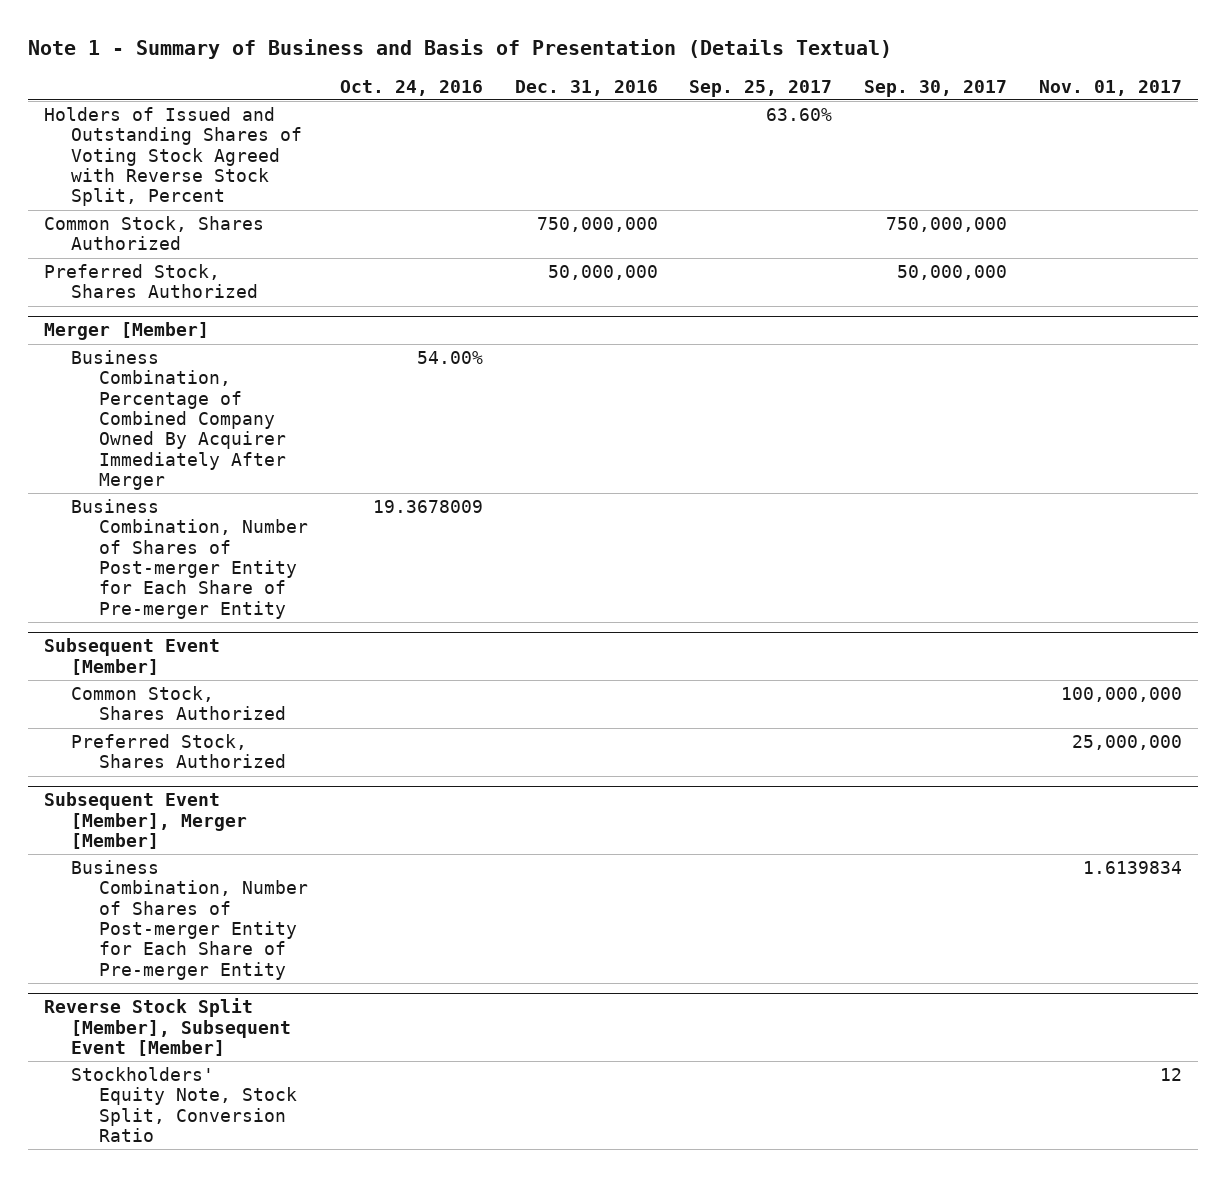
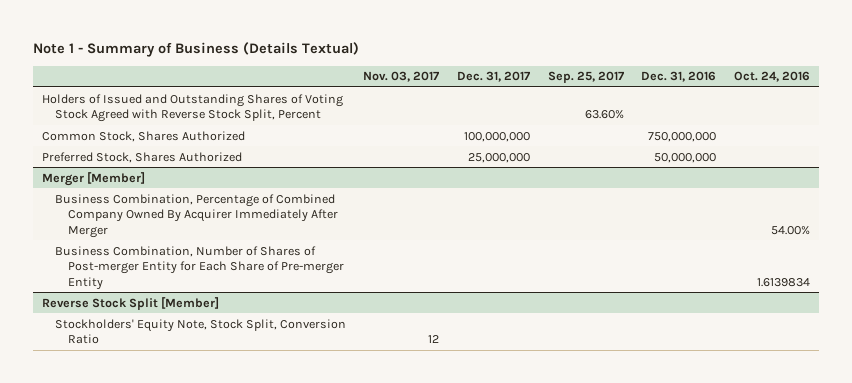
[27,38,892,59] Note 1 - Summary of Business and Basis of Presentation (Details Textual) -> [33,41,360,57] Note 1 - Summary of Business (Details Textual)
[864,79,1008,97] Sep. 30, 2017 -> none
[1039,79,1183,96] Nov. 01, 2017 -> none
none -> [363,71,440,83] Nov. 03, 2017
none -> [457,71,531,83] Dec. 31, 2017
[43,638,220,675] Subsequent Event [Member] -> none
[71,686,286,721] Common Stock, Shares Authorized -> none
[71,734,286,769] Preferred Stock, Shares Authorized -> none
[43,792,248,849] Subsequent Event [Member], Merger [Member] -> none
[71,860,308,980] Business Combination, Number of Shares of Post-merger Entity for Each Share of Pre-merger Entity -> none
[372,500,483,514] 19.3678009 -> [756,277,810,287] 1.6139834
[43,998,292,1056] Reverse Stock Split [Member], Subsequent Event [Member] -> [41,296,219,310] Reverse Stock Split [Member]

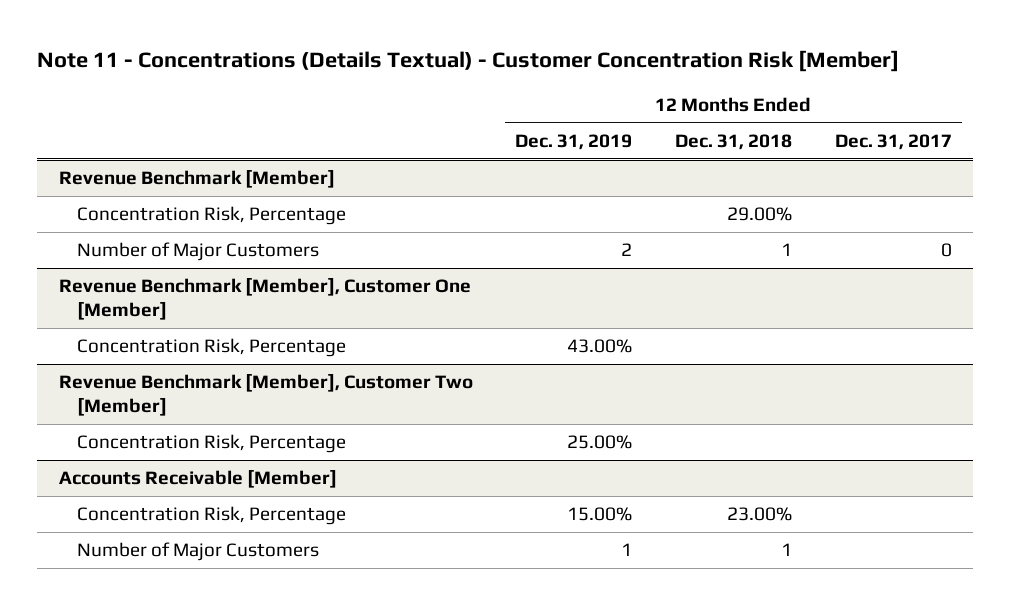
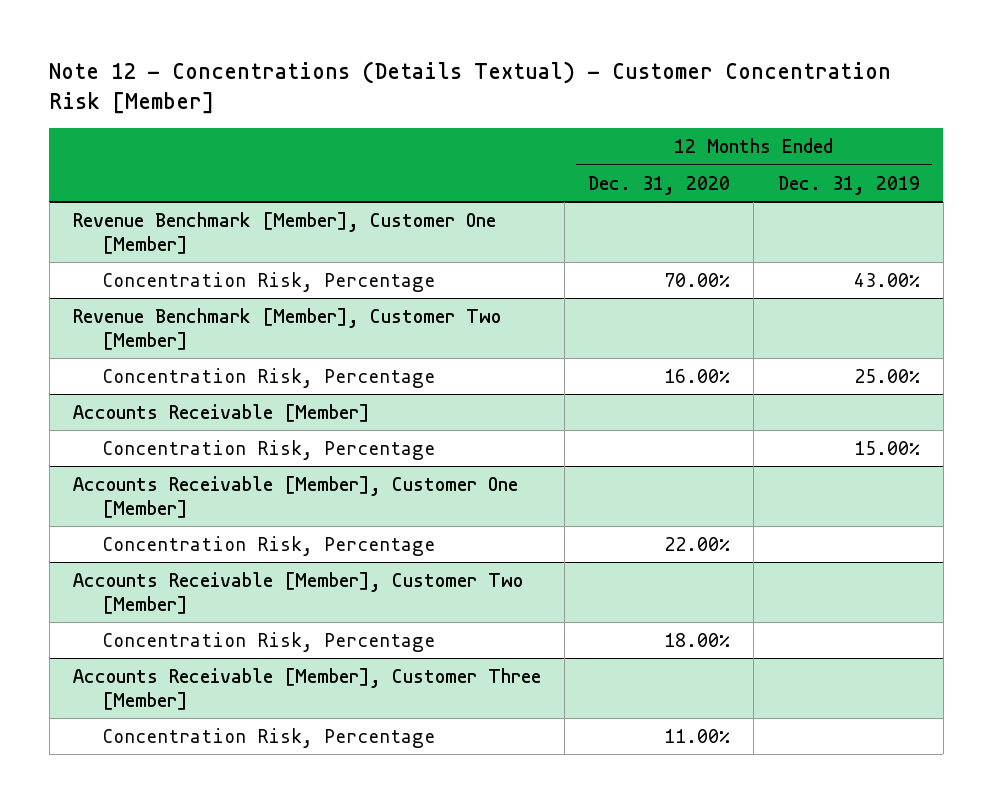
[37,50,900,73] Note 11 - Concentrations (Details Textual) - Customer Concentration Risk [Member] -> [49,61,892,115] Note 12 - Concentrations (Details Textual) - Customer Concentration Risk [Member]
[674,133,792,150] Dec. 31, 2018 -> none
[834,133,952,150] Dec. 31, 2017 -> none
none -> [588,175,731,195] Dec. 31, 2020
[58,170,335,189] Revenue Benchmark [Member] -> none
[76,206,346,226] Concentration Risk, Percentage -> none
[76,242,319,262] Number of Major Customers -> none
[76,542,319,562] Number of Major Customers -> none
none -> [72,475,518,518] Accounts Receivable [Member], Customer One [Member]
none -> [101,535,435,556] Concentration Risk, Percentage
none -> [72,571,523,614] Accounts Receivable [Member], Customer Two [Member]
none -> [101,631,435,652] Concentration Risk, Percentage
none -> [72,667,541,710] Accounts Receivable [Member], Customer Three [Member]
none -> [101,727,435,748] Concentration Risk, Percentage

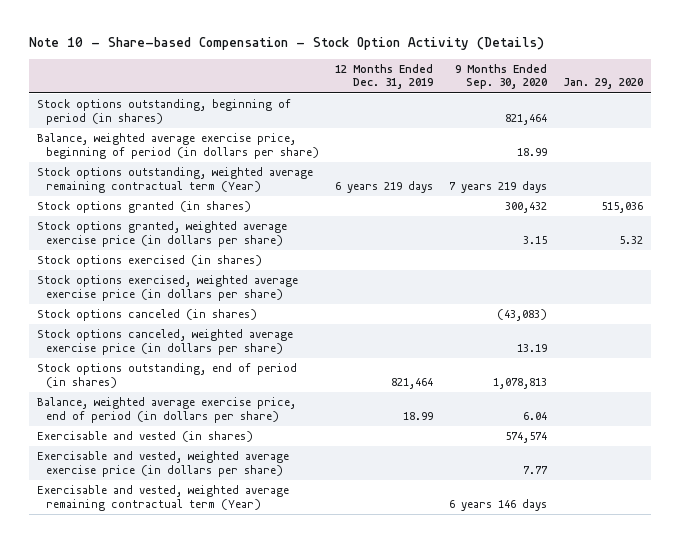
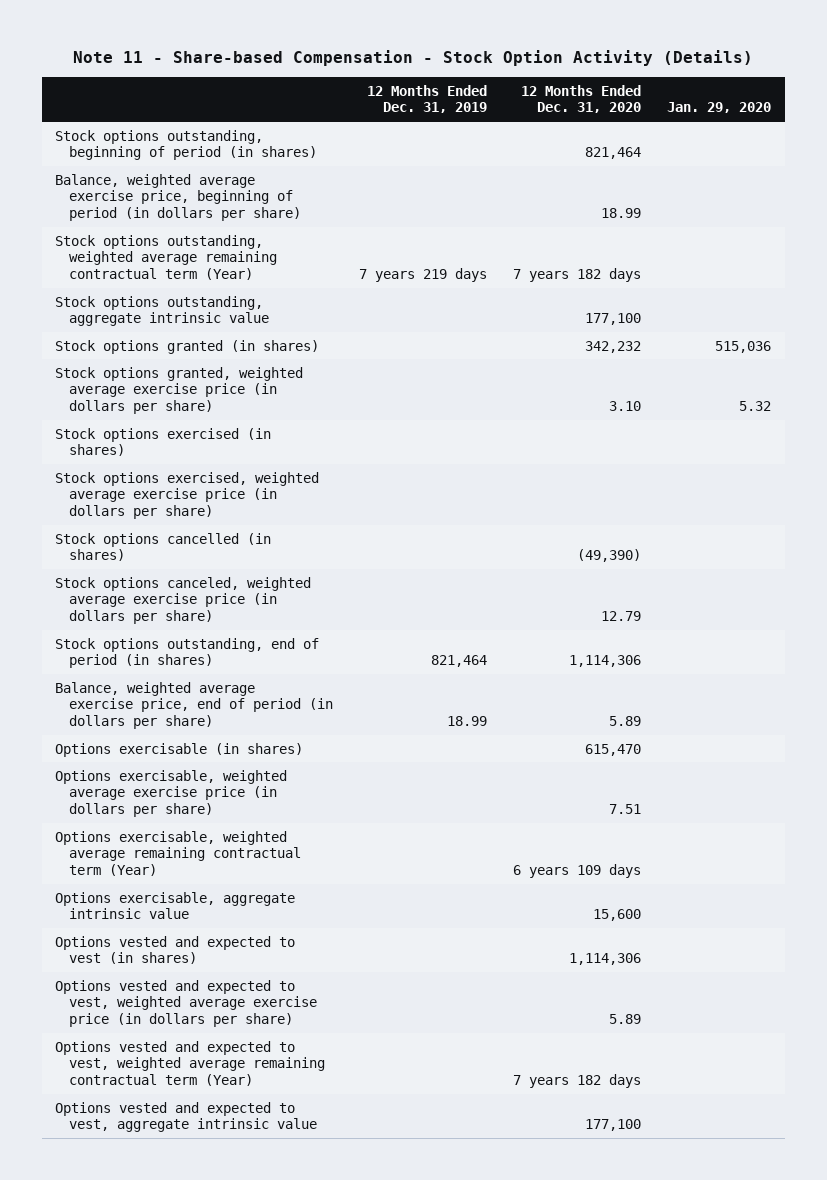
[29,37,545,51] Note 10 - Share-based Compensation - Stock Option Activity (Details) -> [73,50,754,67] Note 11 - Share-based Compensation - Stock Option Activity (Details)
[455,64,548,90] 9 Months Ended Sep. 30, 2020 -> none
none -> [521,84,642,114] 12 Months Ended Dec. 31, 2020
[335,180,434,193] 6 years 219 days -> [358,268,487,283] 7 years 219 days
none -> [55,295,269,327] Stock options outstanding, aggregate intrinsic value
[37,309,258,322] Stock options canceled (in shares) -> [55,532,272,562] Stock options cancelled (in shares)
[37,431,254,443] Exercisable and vested (in shares) -> [55,742,304,757] Options exercisable (in shares)
[37,451,290,477] Exercisable and vested, weighted average exercise price (in dollars per share) -> [55,769,288,818] Options exercisable, weighted average exercise price (in dollars per share)
[37,485,290,511] Exercisable and vested, weighted average remaining contractual term (Year) -> [55,830,301,877] Options exercisable, weighted average remaining contractual term (Year)
none -> [55,891,296,920] Options exercisable, aggregate intrinsic value
none -> [55,935,296,965] Options vested and expected to vest (in shares)
none -> [55,979,317,1028] Options vested and expected to vest, weighted average exercise price (in dollars per share)
none -> [55,1040,325,1087] Options vested and expected to vest, weighted average remaining contractual term (Year)
none -> [55,1101,317,1133] Options vested and expected to vest, aggregate intrinsic value

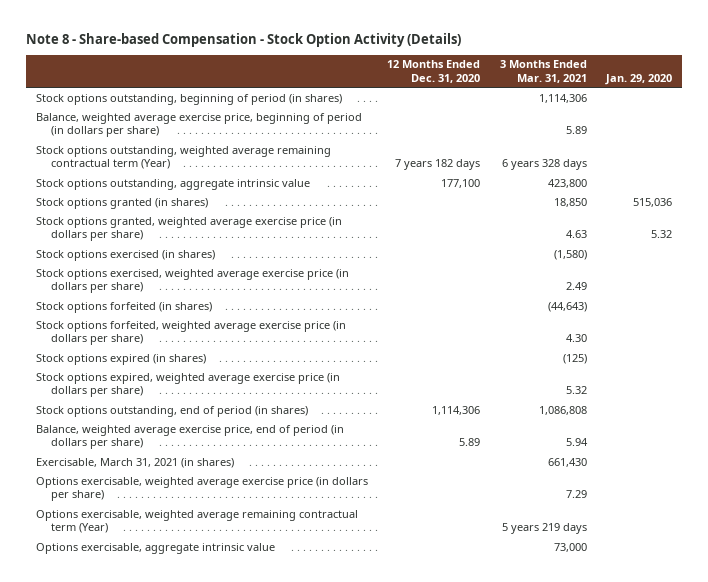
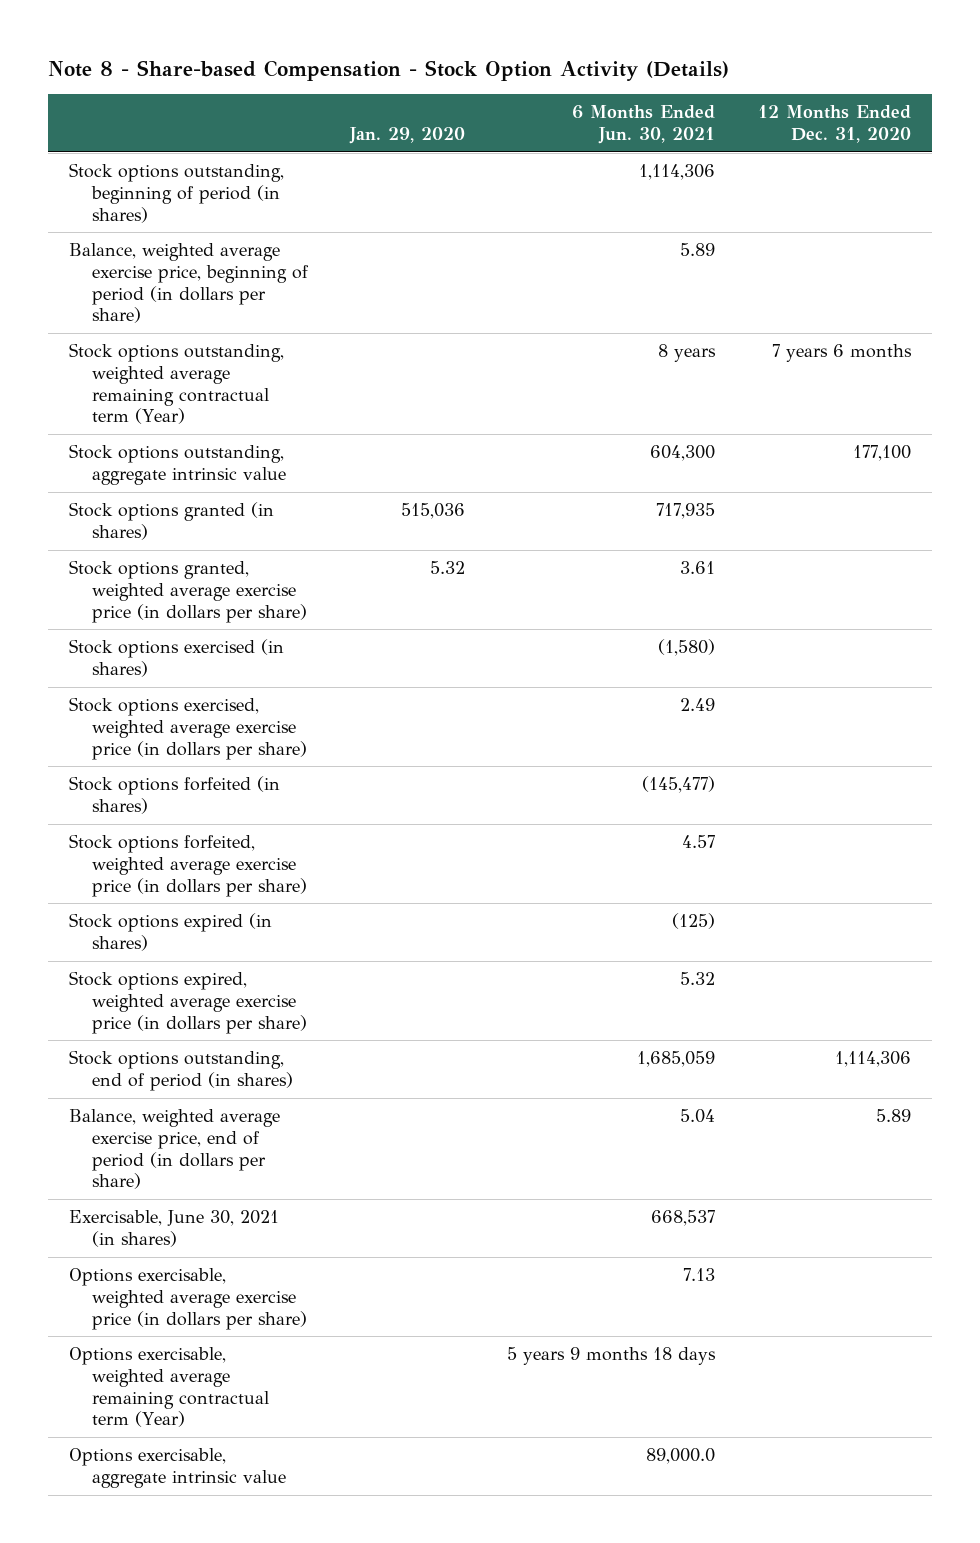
[499,60,587,83] 3 Months Ended Mar. 31, 2021 -> none
none -> [572,105,716,144] 6 Months Ended Jun. 30, 2021
[395,159,481,171] 7 years 182 days -> [771,344,912,363] 7 years 6 months
[35,457,234,468] Exercisable, March 31, 2021 (in shares) -> [69,1210,280,1247] Exercisable, June 30, 2021 (in shares)

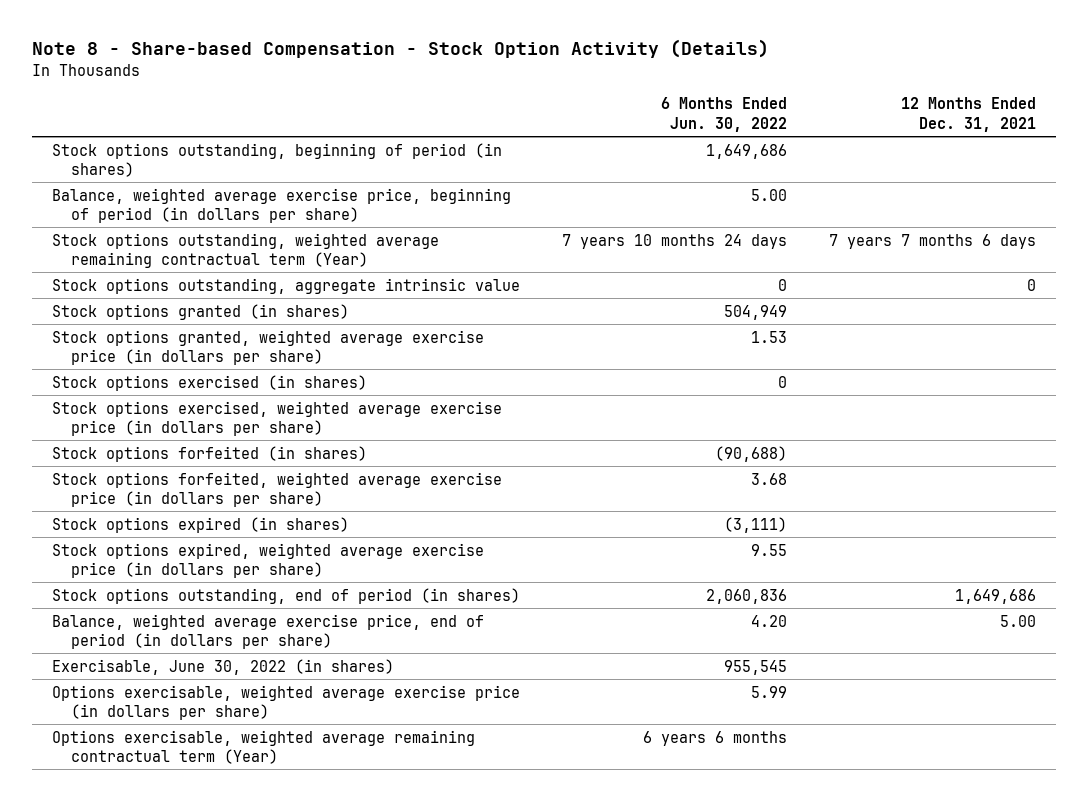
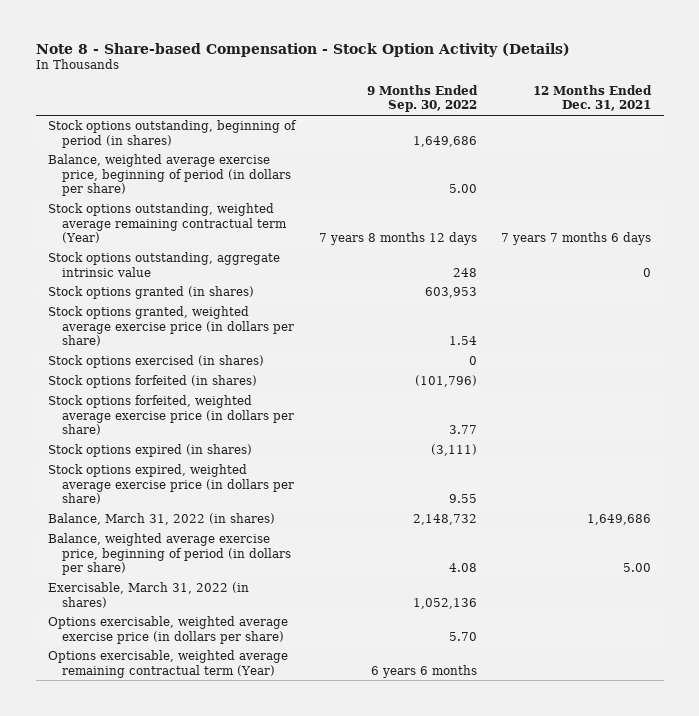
[661,97,788,132] 6 Months Ended Jun. 30, 2022 -> none
none -> [367,85,479,113] 9 Months Ended Sep. 30, 2022
[52,400,503,436] Stock options exercised, weighted average exercise price (in dollars per share) -> none
[52,587,521,604] Stock options outstanding, end of period (in shares) -> [47,513,275,526] Balance, March 31, 2022 (in shares)
[52,613,485,649] Balance, weighted average exercise price, end of period (in dollars per share) -> [47,533,291,575] Balance, weighted average exercise price, beginning of period (in dollars per share)
[52,658,395,675] Exercisable, June 30, 2022 (in shares) -> [47,582,249,608] Exercisable, March 31, 2022 (in shares)

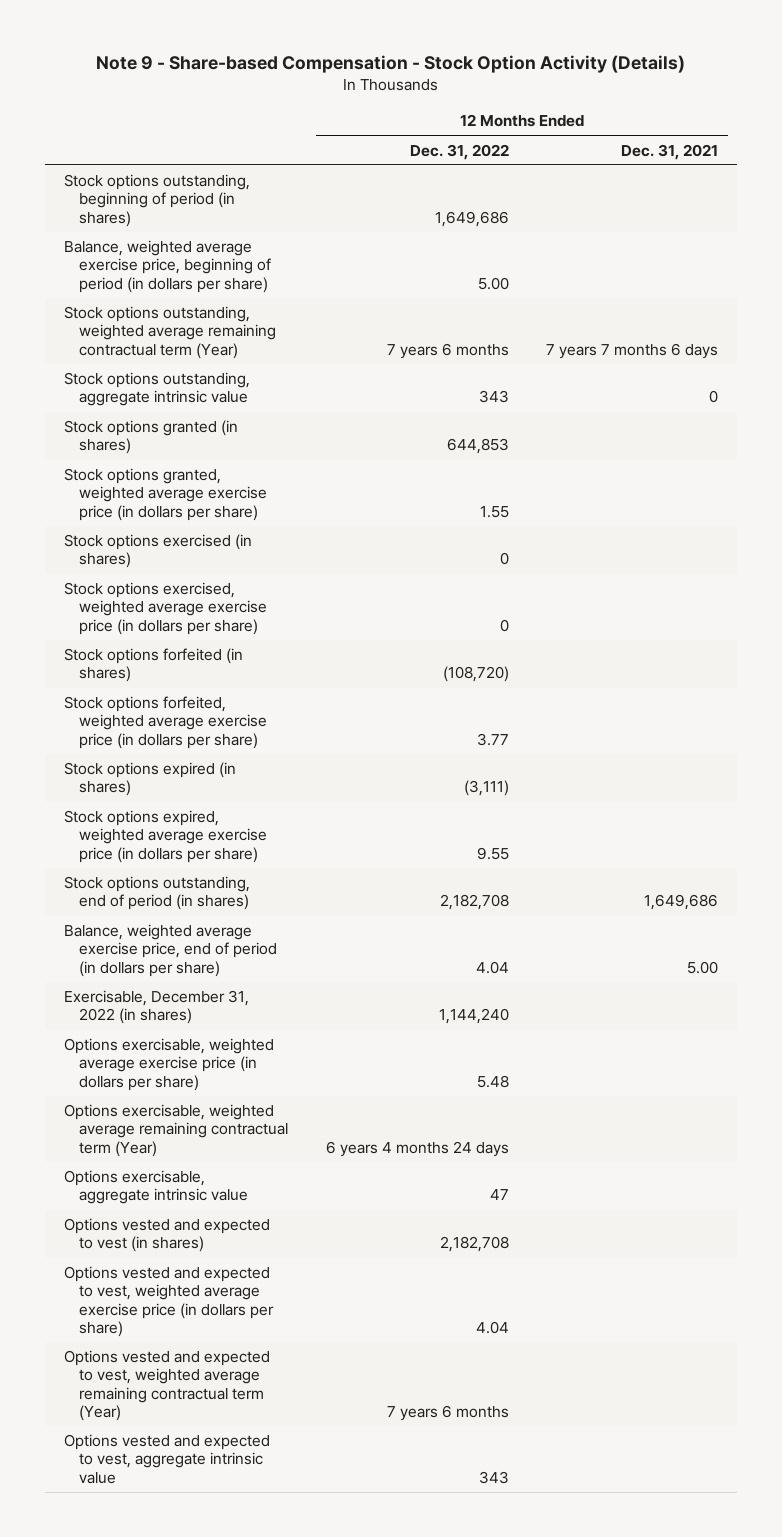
[35,42,570,57] Note 8 - Share-based Compensation - Stock Option Activity (Details) -> [96,55,686,74] Note 9 - Share-based Compensation - Stock Option Activity (Details)
[367,85,479,113] 9 Months Ended Sep. 30, 2022 -> none
none -> [409,143,509,160] Dec. 31, 2022
none -> [63,582,268,635] Stock options exercised, weighted average exercise price (in dollars per share)
[47,513,275,526] Balance, March 31, 2022 (in shares) -> [63,876,250,911] Stock options outstanding, end of period (in shares)
[47,533,291,575] Balance, weighted average exercise price, beginning of period (in dollars per share) -> [63,924,278,977] Balance, weighted average exercise price, end of period (in dollars per share)
[47,582,249,608] Exercisable, March 31, 2022 (in shares) -> [63,990,249,1025] Exercisable, December 31, 2022 (in shares)
none -> [63,1170,249,1205] Options exercisable, aggregate intrinsic value
none -> [63,1218,270,1253] Options vested and expected to vest (in shares)
none -> [63,1266,275,1337] Options vested and expected to vest, weighted average exercise price (in dollars per share)
none -> [63,1350,270,1421] Options vested and expected to vest, weighted average remaining contractual term (Year)
none -> [63,1434,270,1484] Options vested and expected to vest, aggregate intrinsic value

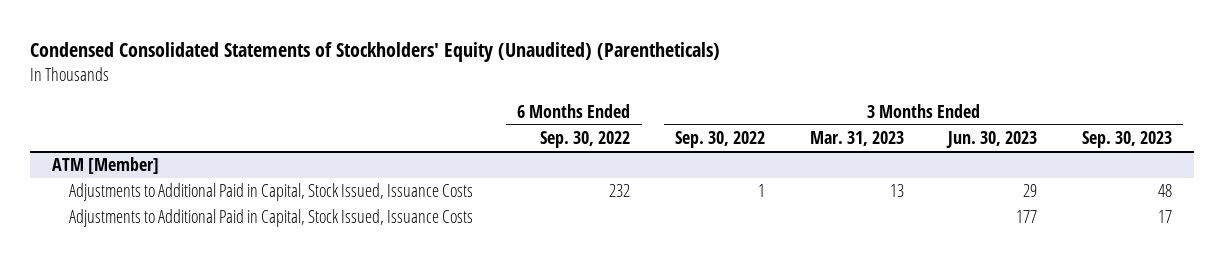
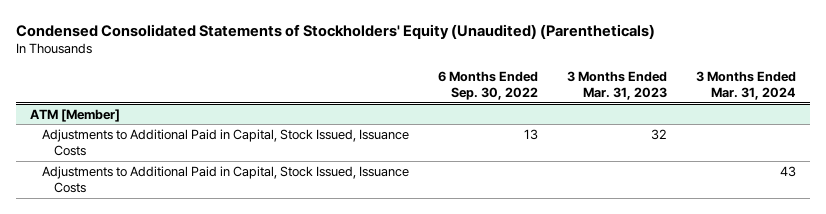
[675,131,766,149] Sep. 30, 2022 -> none
[946,131,1038,149] Jun. 30, 2023 -> none
[1082,131,1173,149] Sep. 30, 2023 -> none
none -> [695,70,796,101] 3 Months Ended Mar. 31, 2024
[609,184,631,198] 232 -> [523,128,538,140] 13
[889,184,904,198] 13 -> [650,128,667,140] 32

